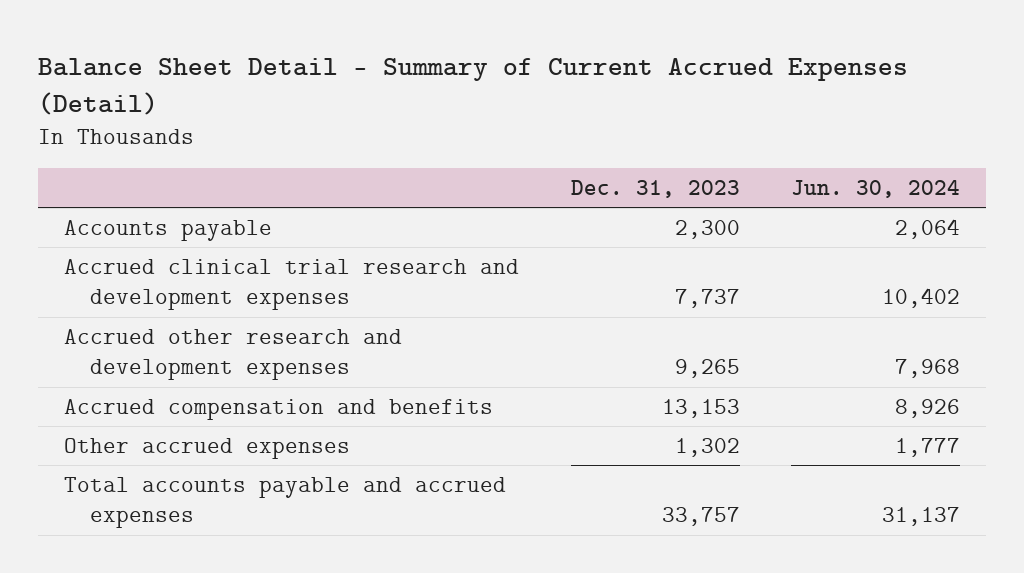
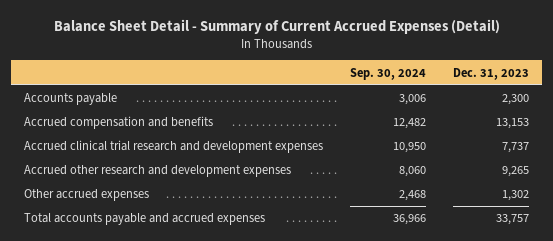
[791,179,961,198] Jun. 30, 2024 -> none
none -> [350,67,427,80] Sep. 30, 2024
[63,398,493,420] Accrued compensation and benefits -> [24,116,214,130] Accrued compensation and benefits

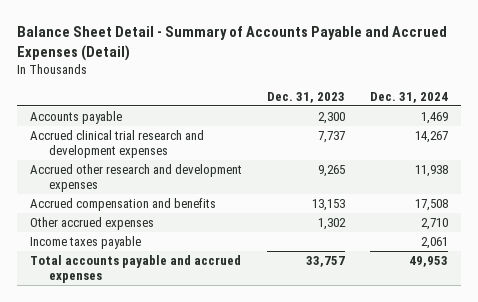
[53,18,500,34] Balance Sheet Detail - Summary of Current Accrued Expenses (Detail) -> [17,26,448,62] Balance Sheet Detail - Summary of Accounts Payable and Accrued Expenses (Detail)
[350,67,427,80] Sep. 30, 2024 -> none
none -> [370,91,449,103] Dec. 31, 2024
[24,116,214,130] Accrued compensation and benefits -> [29,197,216,211] Accrued compensation and benefits
none -> [29,235,141,249] Income taxes payable

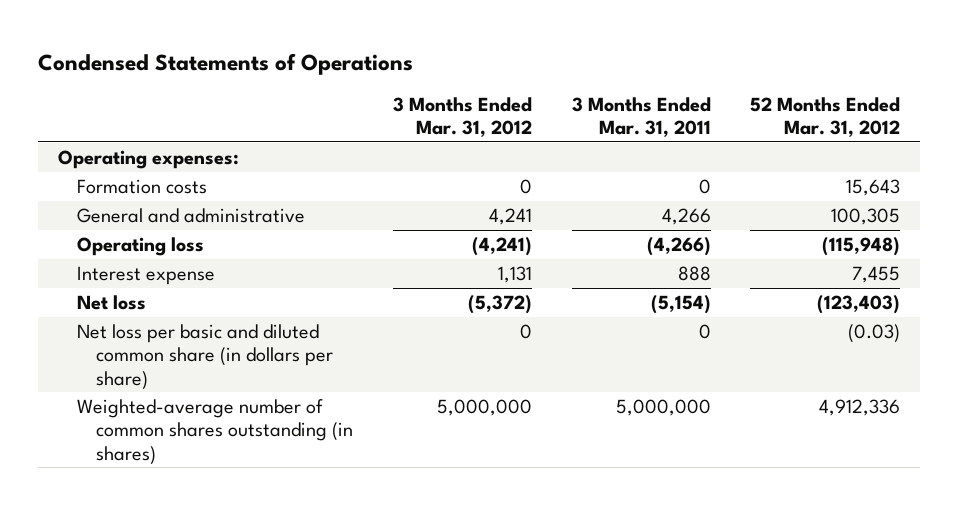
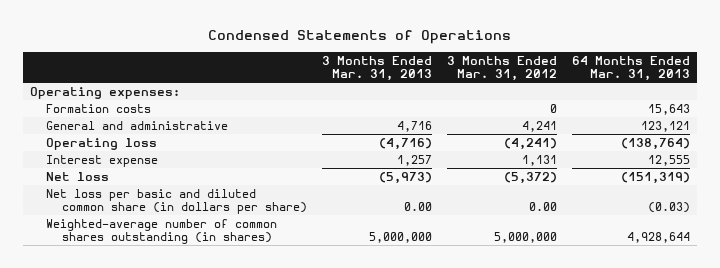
[571,96,711,138] 3 Months Ended Mar. 31, 2011 -> none
[750,96,901,138] 52 Months Ended Mar. 31, 2012 -> none
none -> [321,55,432,81] 3 Months Ended Mar. 31, 2013
none -> [571,55,690,81] 64 Months Ended Mar. 31, 2013
[519,324,532,340] 0 -> [528,202,557,212] 0.00

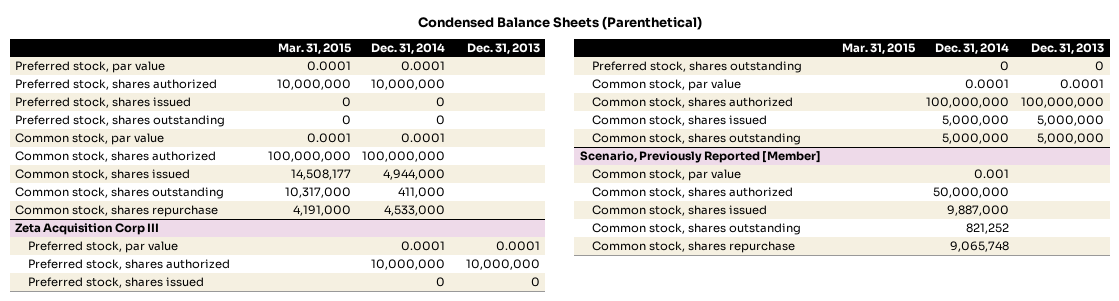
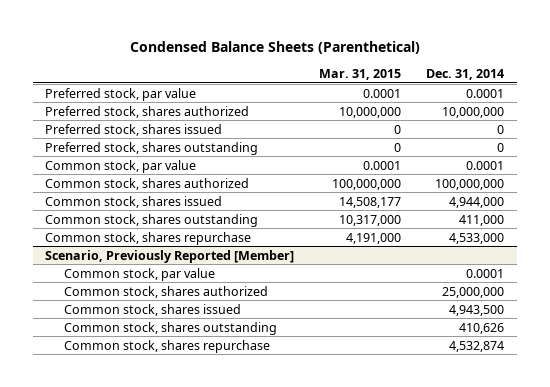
[466,42,540,54] Dec. 31, 2013 -> none
[15,222,160,235] Zeta Acquisition Corp III -> none
[27,240,178,253] Preferred stock, par value -> none
[27,258,230,270] Preferred stock, shares authorized -> none
[27,276,204,288] Preferred stock, shares issued -> none
[591,60,802,73] Preferred stock, shares outstanding -> none
[591,78,741,91] Common stock, par value -> none
[591,96,793,108] Common stock, shares authorized -> none
[591,114,767,126] Common stock, shares issued -> none
[591,132,801,145] Common stock, shares outstanding -> none
[974,168,1010,179] 0.001 -> [466,268,505,278] 0.0001
[933,186,1010,198] 50,000,000 -> [442,286,505,298] 25,000,000
[947,204,1010,216] 9,887,000 -> [449,304,505,316] 4,943,500
[966,222,1010,234] 821,252 -> [459,322,505,334] 410,626
[950,240,1010,252] 9,065,748 -> [449,340,505,352] 4,532,874

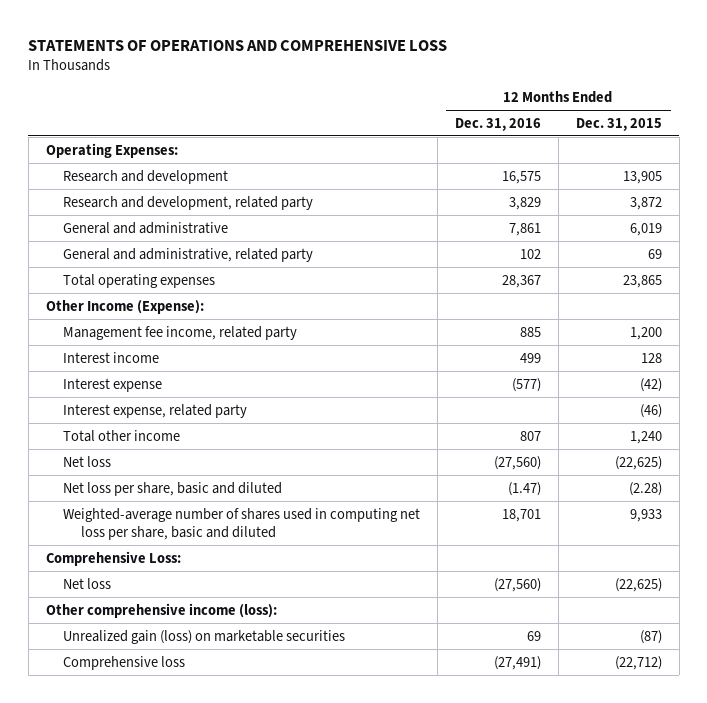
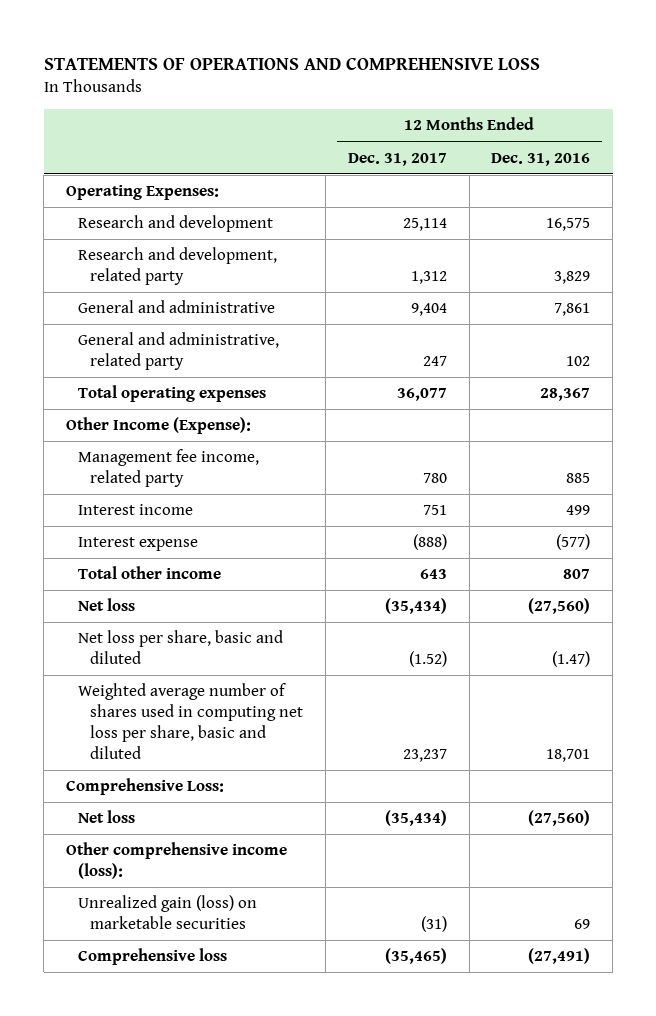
[575,117,662,131] Dec. 31, 2015 -> none
none -> [347,152,447,166] Dec. 31, 2017
[63,403,248,418] Interest expense, related party -> none
[63,507,421,540] Weighted-average number of shares used in computing net loss per share, basic and diluted -> [78,683,304,759] Weighted average number of shares used in computing net loss per share, basic and diluted

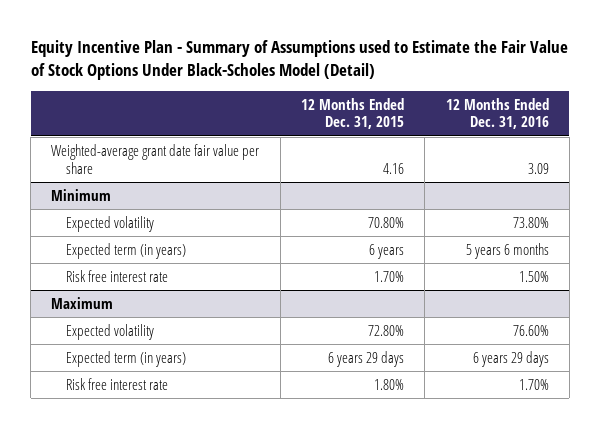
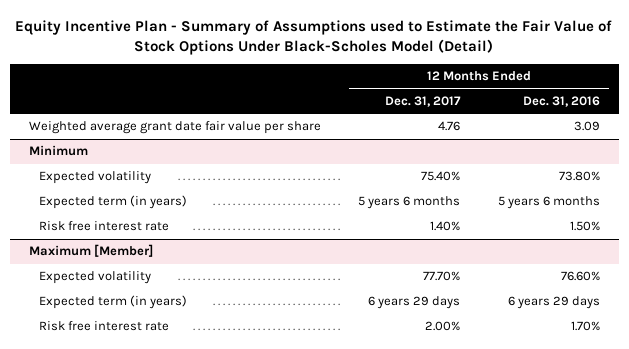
[301,97,405,130] 12 Months Ended Dec. 31, 2015 -> none
none -> [385,95,462,107] Dec. 31, 2017
[51,143,260,174] Weighted-average grant date fair value per share -> [29,121,322,135] Weighted average grant date fair value per share
[51,296,114,309] Maximum -> [29,244,154,258] Maximum [Member]

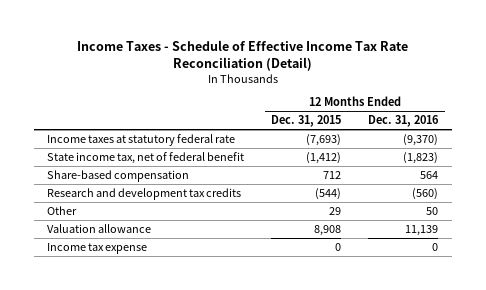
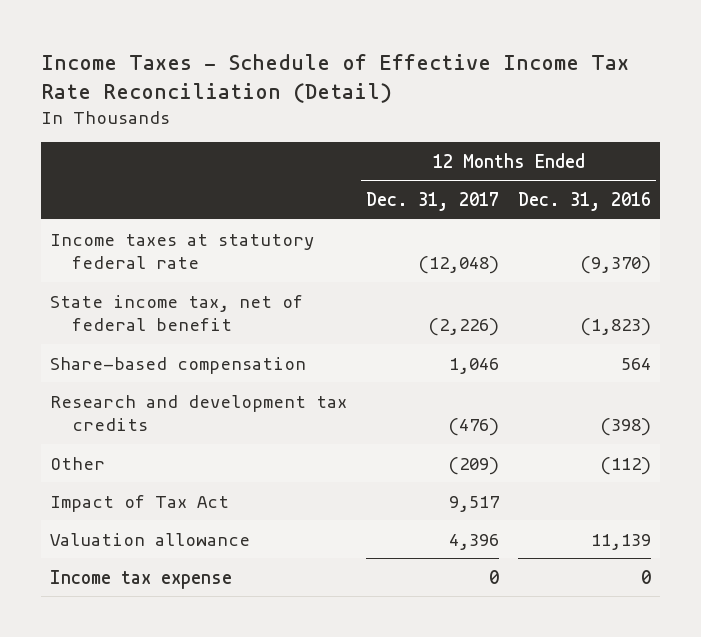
[271,115,342,128] Dec. 31, 2015 -> none
none -> [366,192,500,212] Dec. 31, 2017
[412,187,439,200] (560) -> [599,417,651,436] (398)
[426,206,439,215] 50 -> [599,456,651,475] (112)
none -> [50,494,230,512] Impact of Tax Act

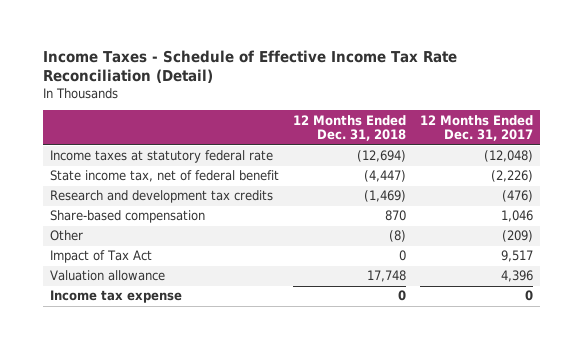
[517,192,651,212] Dec. 31, 2016 -> none
none -> [292,114,406,142] 12 Months Ended Dec. 31, 2018
[50,356,307,374] Share-based compensation -> [49,210,205,224] Share-based compensation

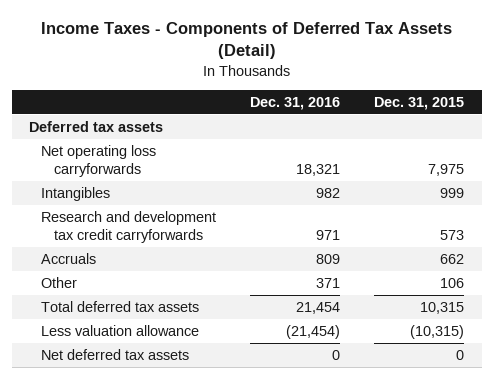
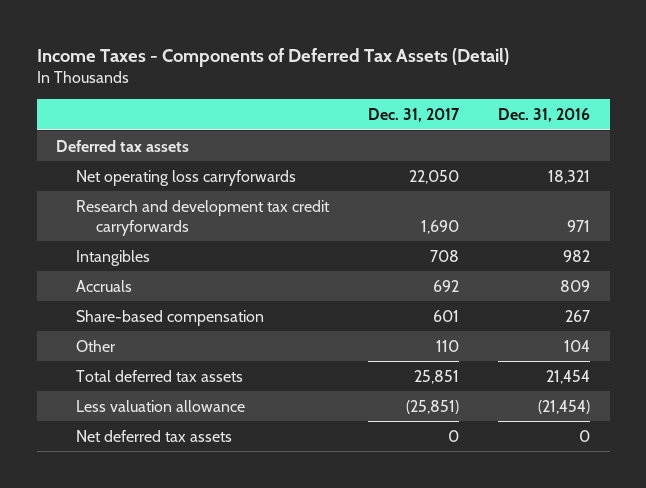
[374,96,465,110] Dec. 31, 2015 -> none
none -> [368,108,461,123] Dec. 31, 2017
[41,186,111,201] Intangibles -> [76,249,151,266] Intangibles
none -> [76,309,265,326] Share-based compensation
[316,277,341,288] 371 -> [564,339,591,352] 104

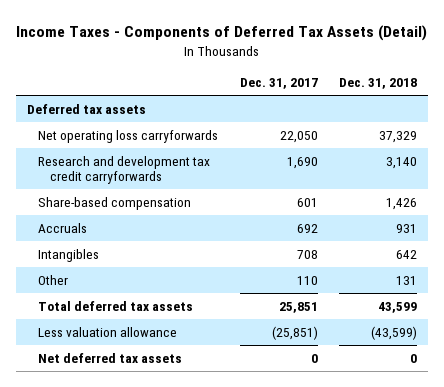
[498,108,591,123] Dec. 31, 2016 -> none
none -> [339,77,418,89] Dec. 31, 2018
[76,279,133,292] Accruals -> [38,222,88,233] Accruals
[76,249,151,266] Intangibles -> [38,248,100,262] Intangibles

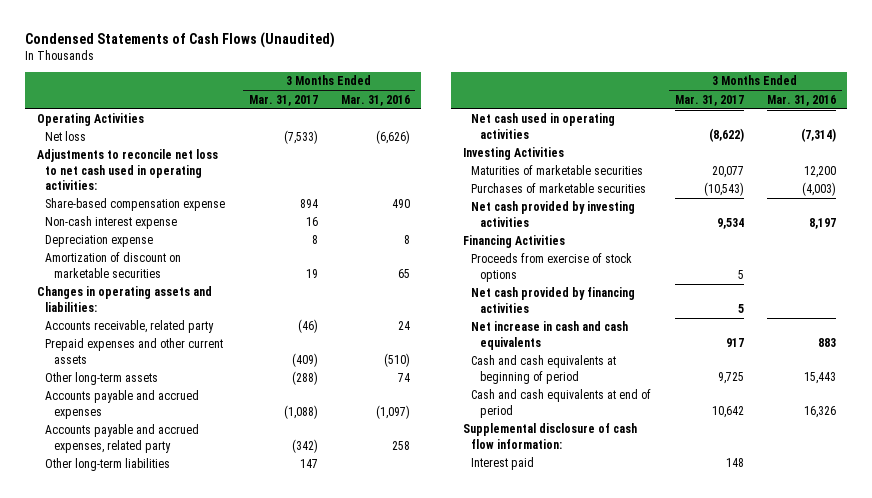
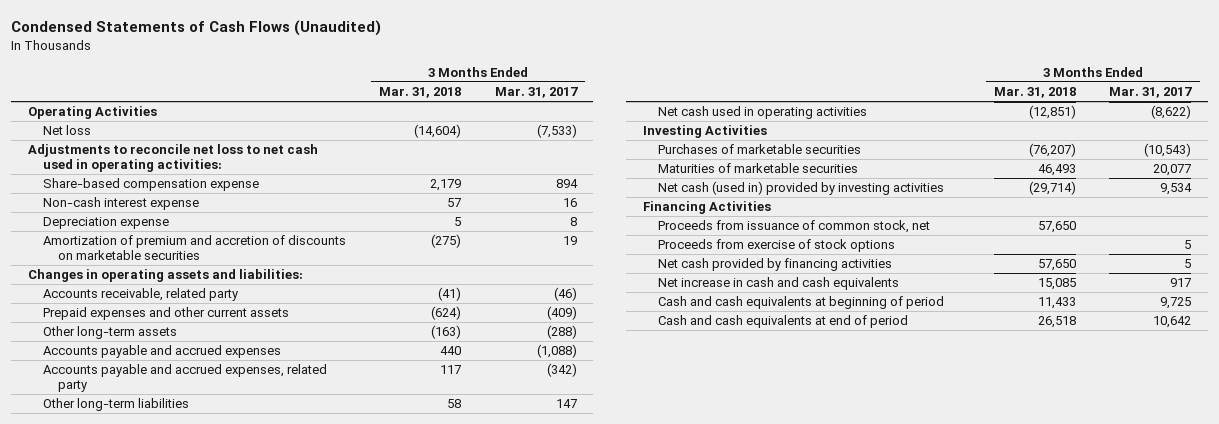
[340,94,410,106] Mar. 31, 2016 -> none
none -> [379,87,462,99] Mar. 31, 2018
[45,252,182,278] Amortization of discount on marketable securities -> [42,235,346,261] Amortization of premium and accretion of discounts on marketable securities
[471,165,644,176] Maturities of marketable securities -> [657,163,858,174] Maturities of marketable securities
[471,201,636,227] Net cash provided by investing activities -> [657,181,944,196] Net cash (used in) provided by investing activities
none -> [657,220,930,234] Proceeds from issuance of common stock, net
[462,423,637,449] Supplemental disclosure of cash flow information: -> none
[471,457,535,471] Interest paid -> none

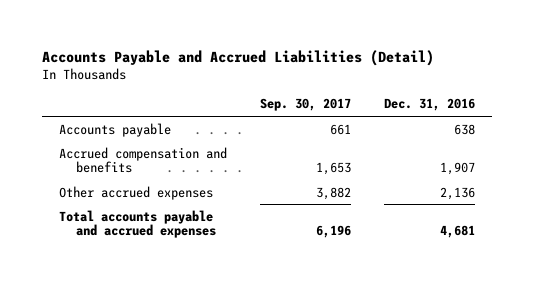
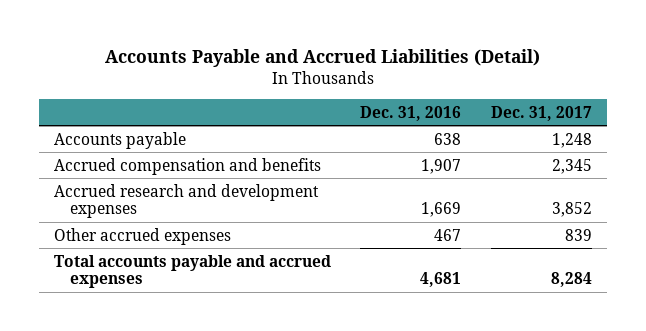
[259,98,351,112] Sep. 30, 2017 -> none
none -> [490,105,592,121] Dec. 31, 2017
none -> [54,183,320,219] Accrued research and development expenses
[439,186,475,200] 2,136 -> [434,228,462,241] 467

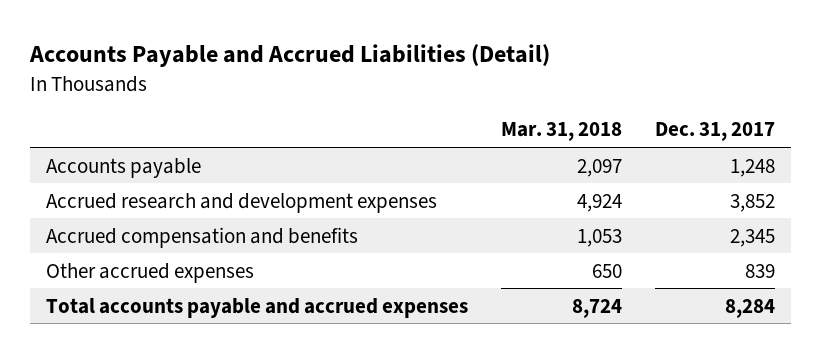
[360,105,462,121] Dec. 31, 2016 -> none
none -> [501,122,623,142] Mar. 31, 2018
[54,157,322,175] Accrued compensation and benefits -> [46,226,359,248] Accrued compensation and benefits

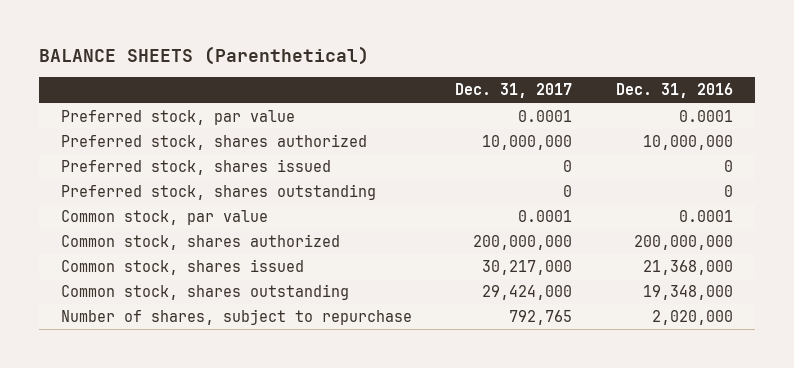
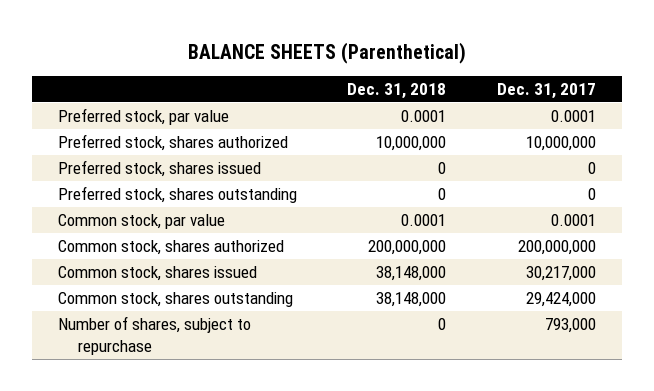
[615,83,733,99] Dec. 31, 2016 -> none
none -> [347,82,447,99] Dec. 31, 2018
[509,310,573,326] 792,765 -> [545,318,597,334] 793,000

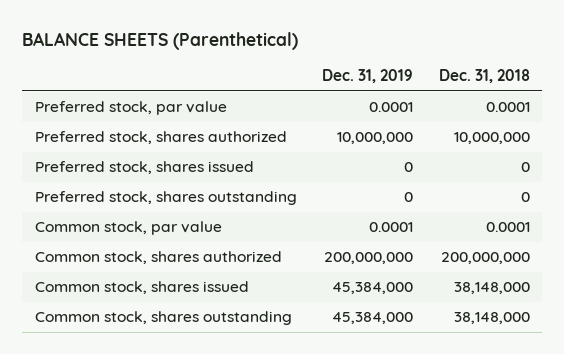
[497,82,597,99] Dec. 31, 2017 -> none
none -> [322,69,414,84] Dec. 31, 2019
[57,316,251,355] Number of shares, subject to repurchase -> none

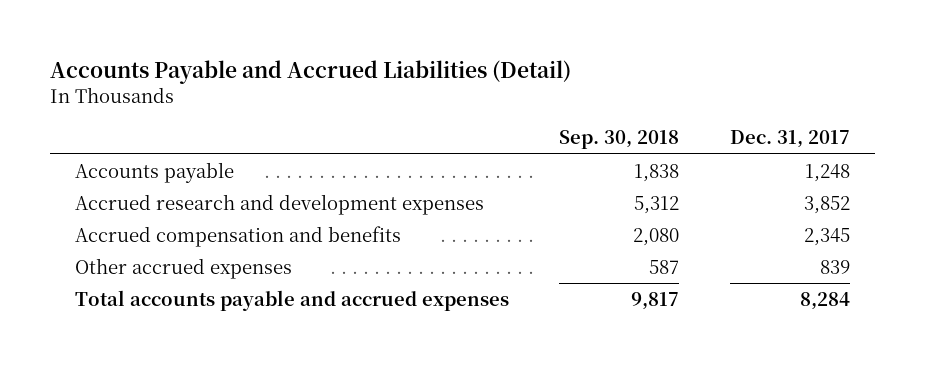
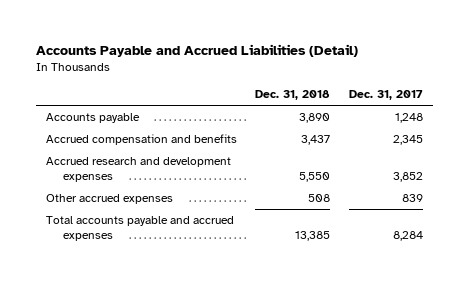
[559,130,680,150] Sep. 30, 2018 -> none
none -> [255,90,331,101] Dec. 31, 2018
[75,193,485,215] Accrued research and development expenses -> [45,157,231,183] Accrued research and development expenses

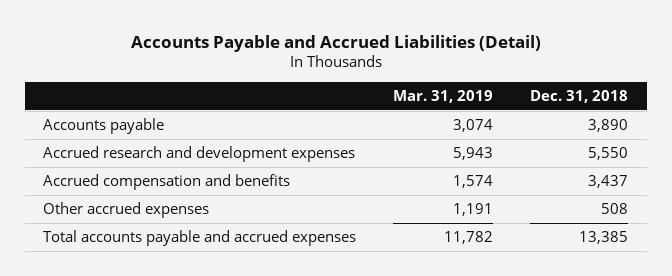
[349,90,424,101] Dec. 31, 2017 -> none
none -> [393,90,494,104] Mar. 31, 2019
[45,134,237,146] Accrued compensation and benefits -> [43,174,291,191] Accrued compensation and benefits

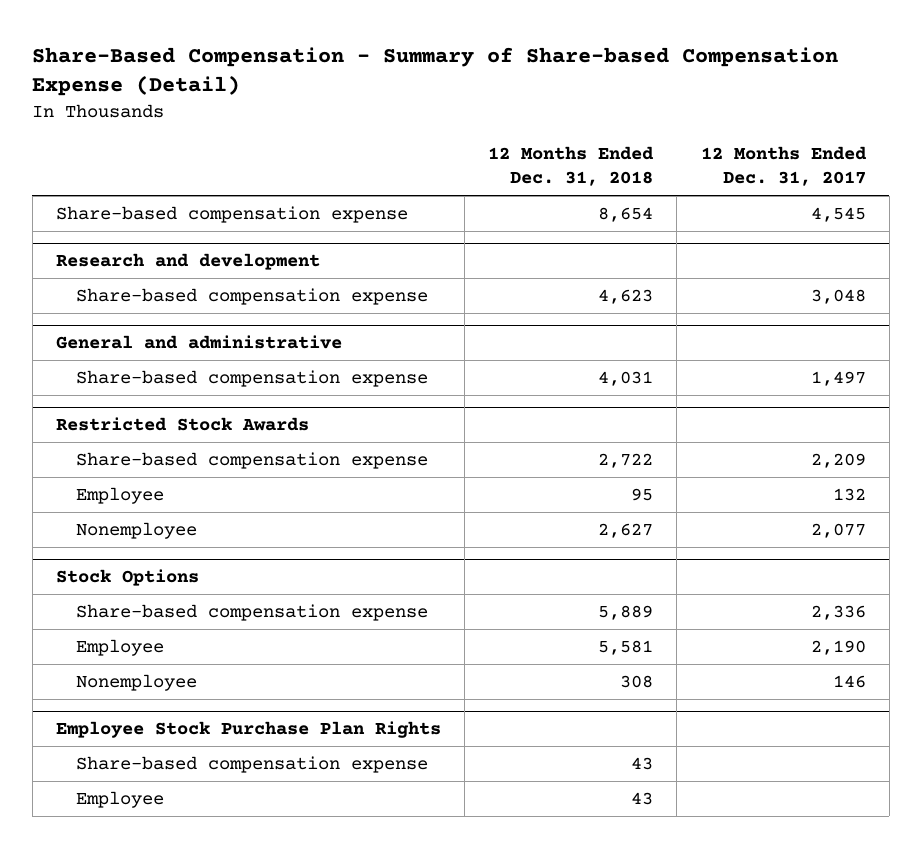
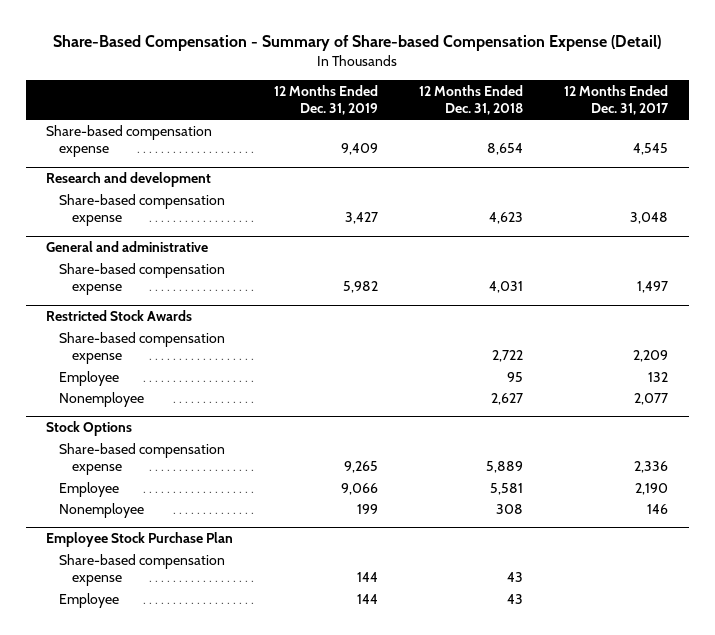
none -> [274,84,379,116] 12 Months Ended Dec. 31, 2019
[55,721,441,739] Employee Stock Purchase Plan Rights -> [46,532,234,548] Employee Stock Purchase Plan

